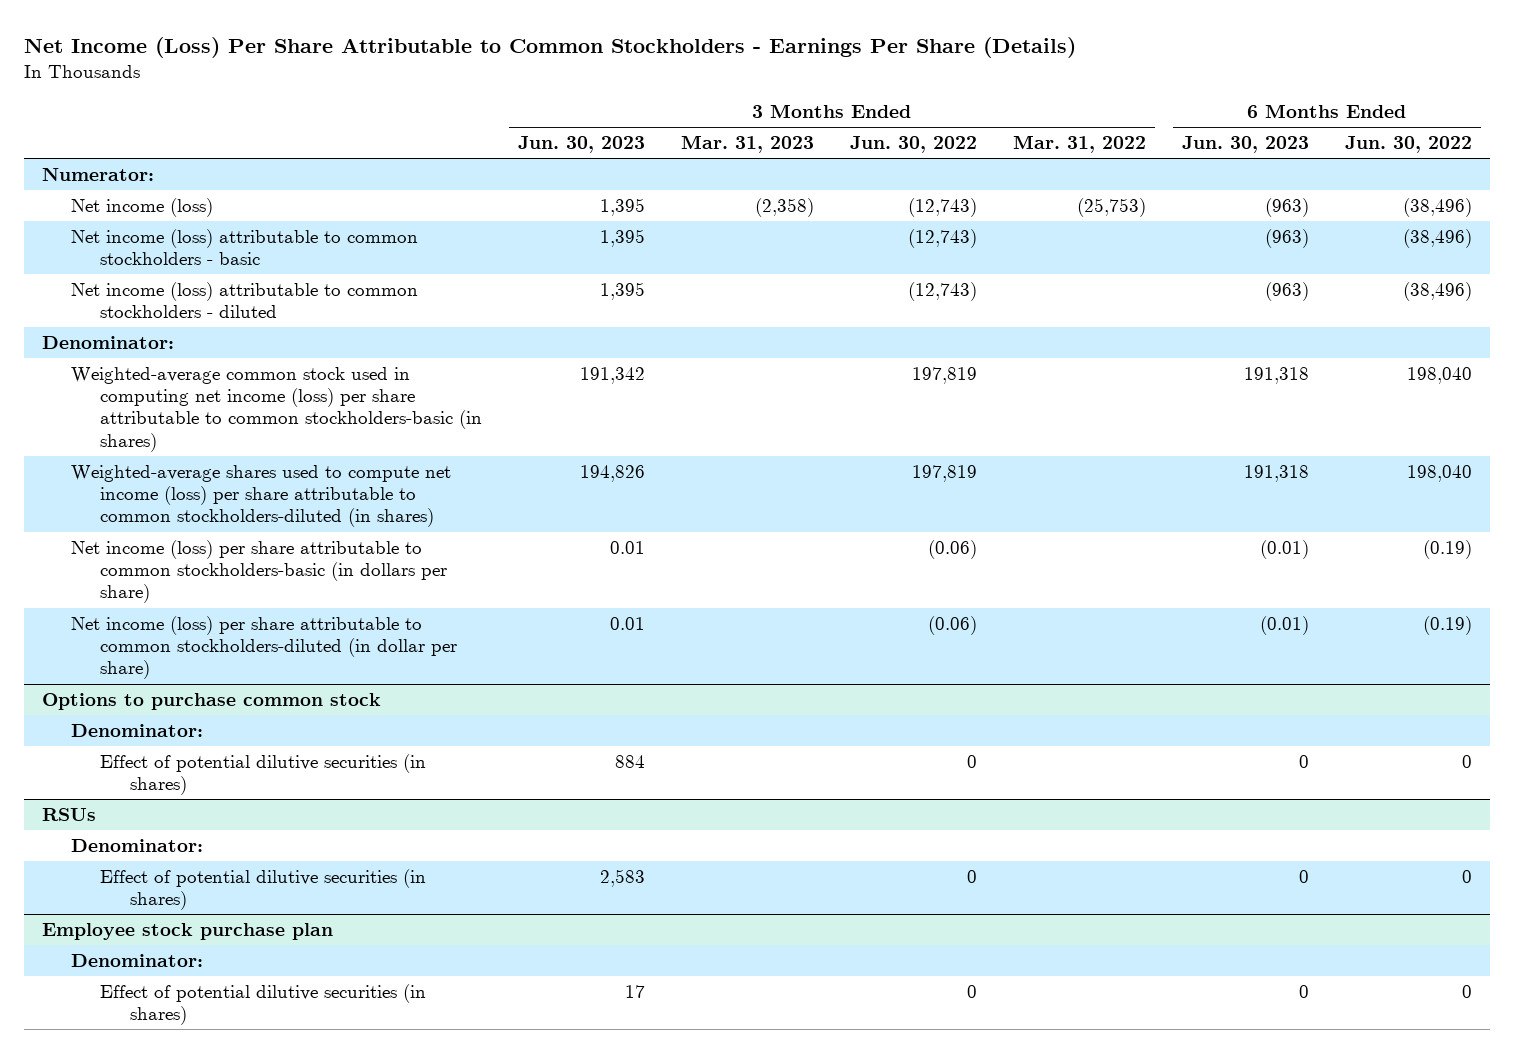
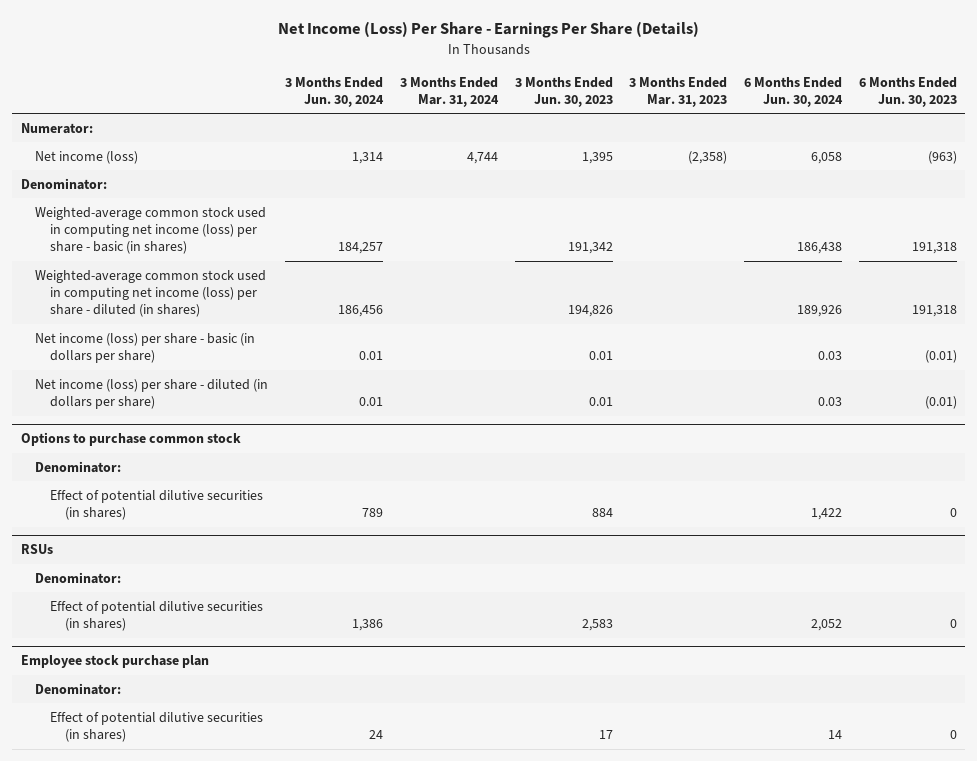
[24,36,1077,58] Net Income (Loss) Per Share Attributable to Common Stockholders - Earnings Per Share (Details) -> [277,21,699,39] Net Income (Loss) Per Share - Earnings Per Share (Details)
[850,135,978,153] Jun. 30, 2022 -> none
[1013,134,1147,153] Mar. 31, 2022 -> none
[1345,135,1473,153] Jun. 30, 2022 -> none
none -> [285,76,385,107] 3 Months Ended Jun. 30, 2024
none -> [399,76,499,107] 3 Months Ended Mar. 31, 2024
none -> [743,76,843,107] 6 Months Ended Jun. 30, 2024
[71,228,419,266] Net income (loss) attributable to common stockholders - basic -> none
[71,281,419,319] Net income (loss) attributable to common stockholders - diluted -> none
[71,366,483,452] Weighted-average common stock used in computing net income (loss) per share attributable to common stockholders-basic (in shares) -> [35,206,267,255] Weighted-average common stock used in computing net income (loss) per share - basic (in shares)
[71,464,452,528] Weighted-average shares used to compute net income (loss) per share attributable to common stockholders-diluted (in shares) -> [35,269,267,318] Weighted-average common stock used in computing net income (loss) per share - diluted (in shares)
[71,539,448,604] Net income (loss) per share attributable to common stockholders-basic (in dollars per share) -> [35,332,256,363] Net income (loss) per share - basic (in dollars per share)
[71,615,458,680] Net income (loss) per share attributable to common stockholders-diluted (in dollar per share) -> [35,378,269,409] Net income (loss) per share - diluted (in dollars per share)

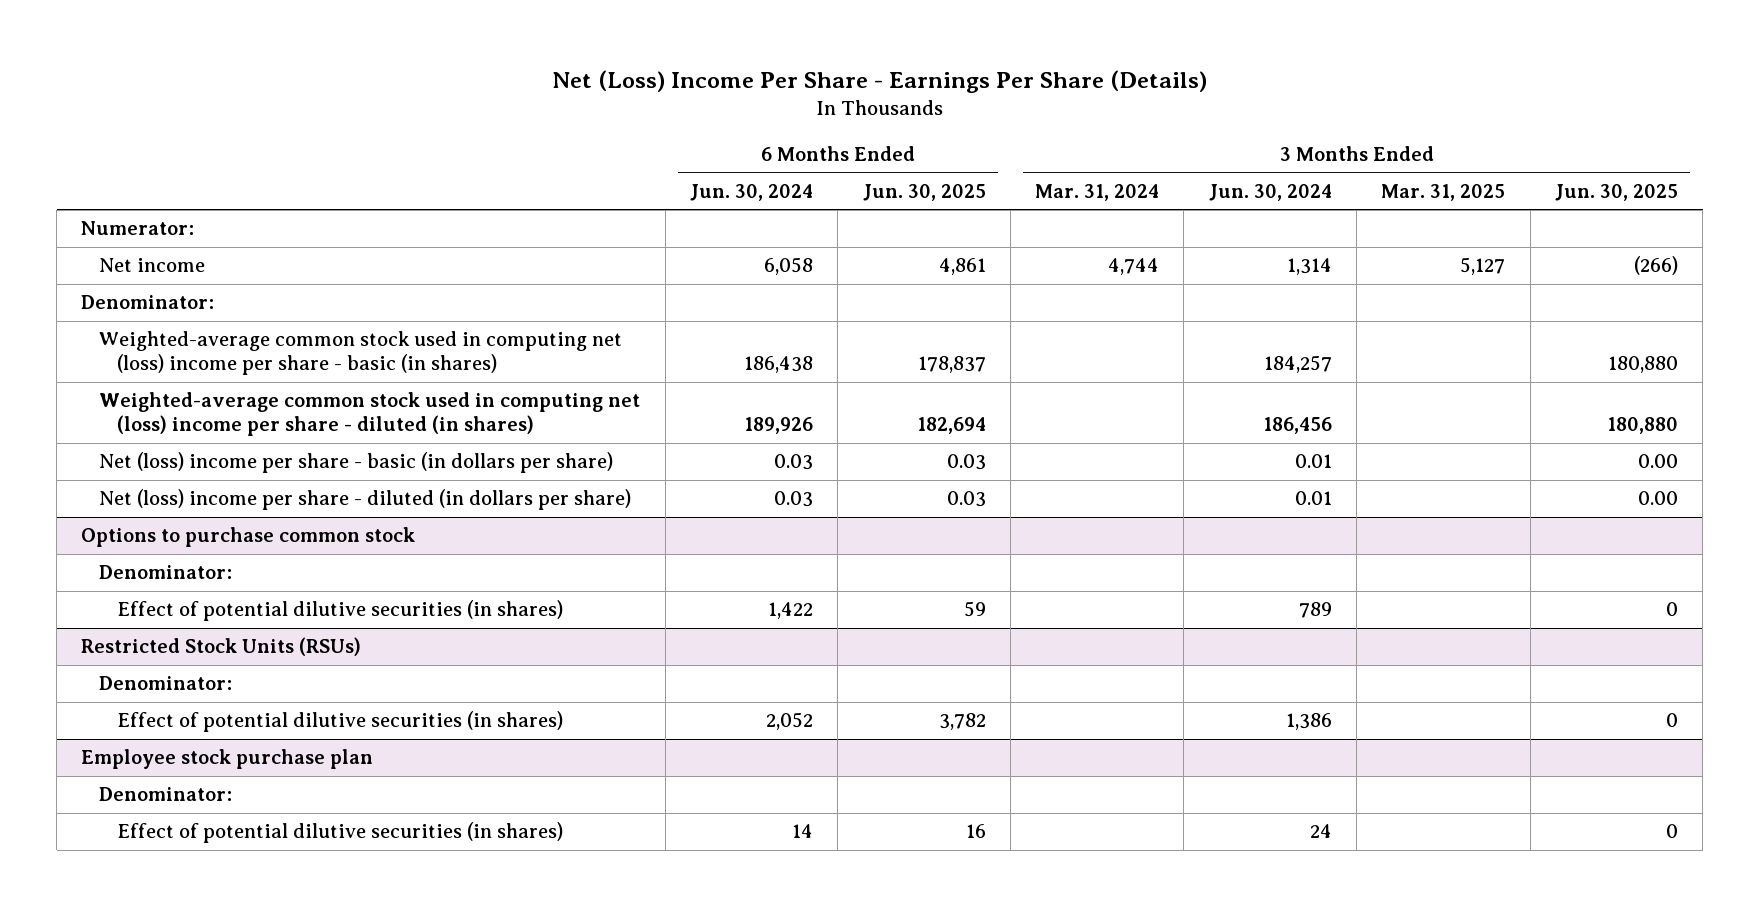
[277,21,699,39] Net Income (Loss) Per Share - Earnings Per Share (Details) -> [551,69,1207,93] Net (Loss) Income Per Share - Earnings Per Share (Details)
[514,76,613,107] 3 Months Ended Jun. 30, 2023 -> none
[629,76,728,107] 3 Months Ended Mar. 31, 2023 -> none
[858,76,957,107] 6 Months Ended Jun. 30, 2023 -> none
none -> [862,183,986,201] Jun. 30, 2025
none -> [1381,183,1506,201] Mar. 31, 2025
none -> [1554,183,1678,201] Jun. 30, 2025
[35,150,139,164] Net income (loss) -> [99,258,206,273] Net income
[35,206,267,255] Weighted-average common stock used in computing net income (loss) per share - basic (in shares) -> [99,331,623,376] Weighted-average common stock used in computing net (loss) income per share - basic (in shares)
[35,269,267,318] Weighted-average common stock used in computing net income (loss) per share - diluted (in shares) -> [99,392,641,437] Weighted-average common stock used in computing net (loss) income per share - diluted (in shares)
[35,332,256,363] Net income (loss) per share - basic (in dollars per share) -> [99,452,614,474] Net (loss) income per share - basic (in dollars per share)
[35,378,269,409] Net income (loss) per share - diluted (in dollars per share) -> [99,489,632,511] Net (loss) income per share - diluted (in dollars per share)
[20,544,53,555] RSUs -> [81,637,362,657] Restricted Stock Units (RSUs)

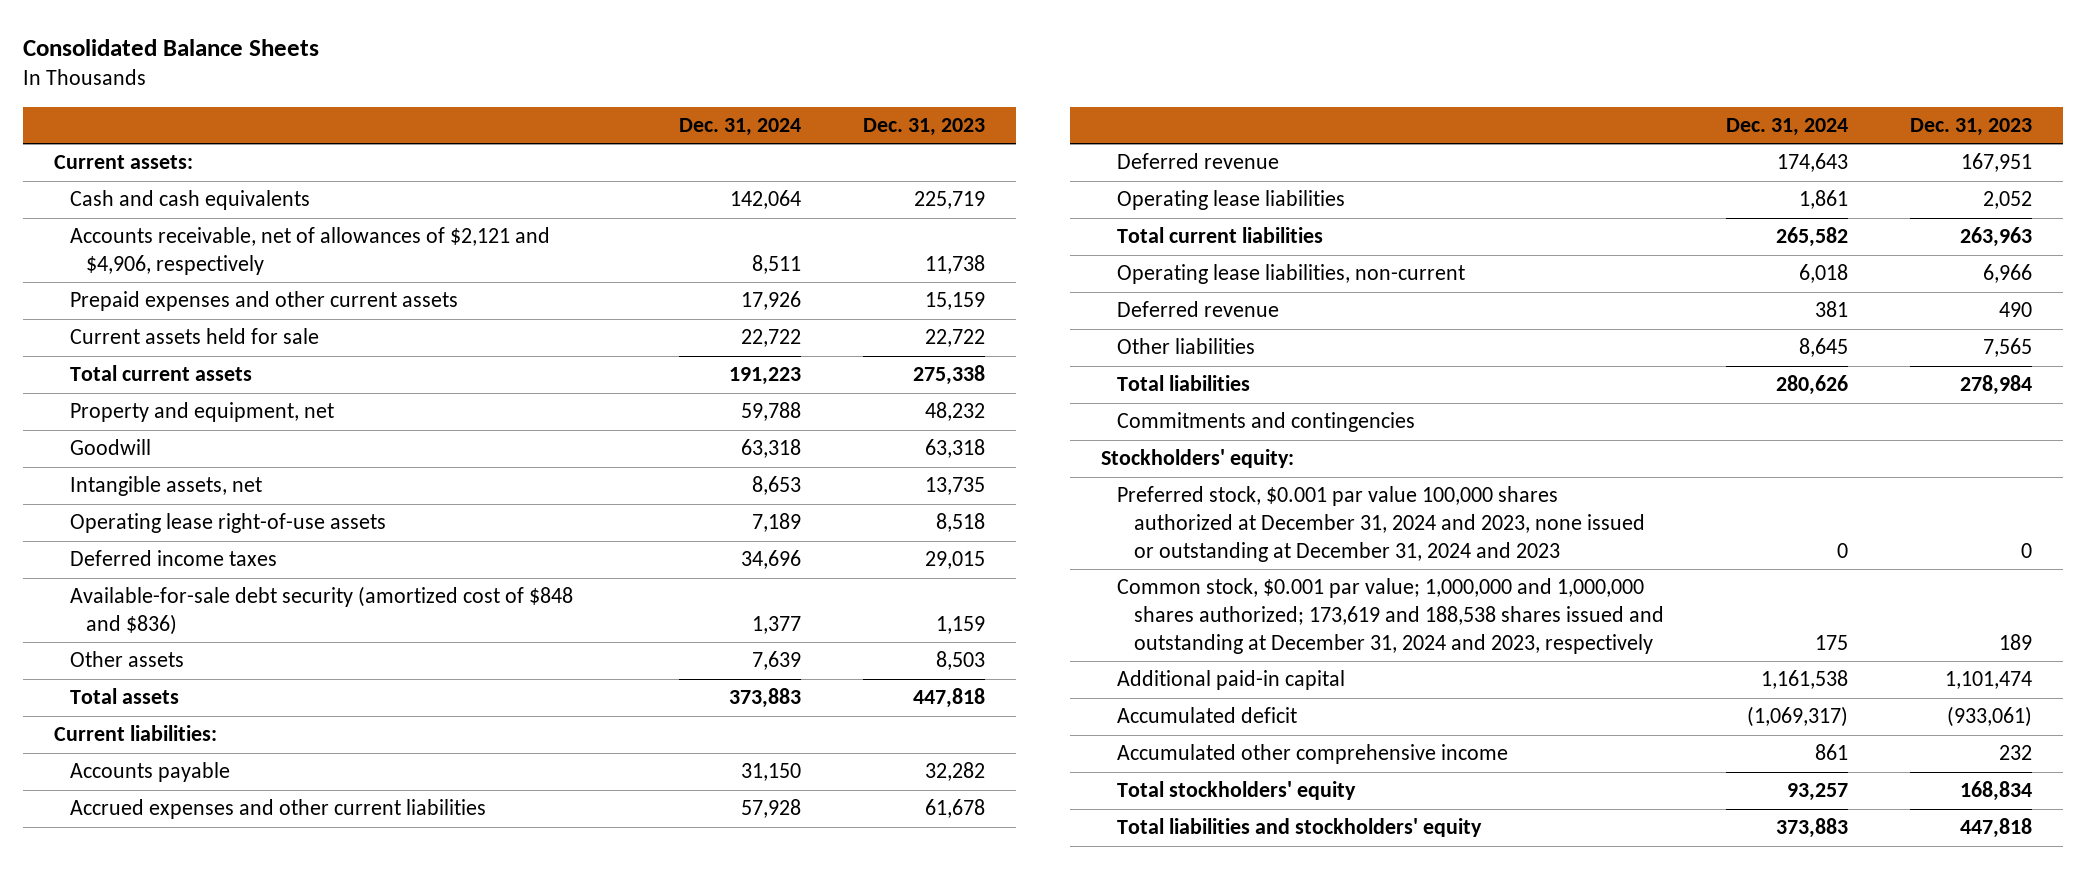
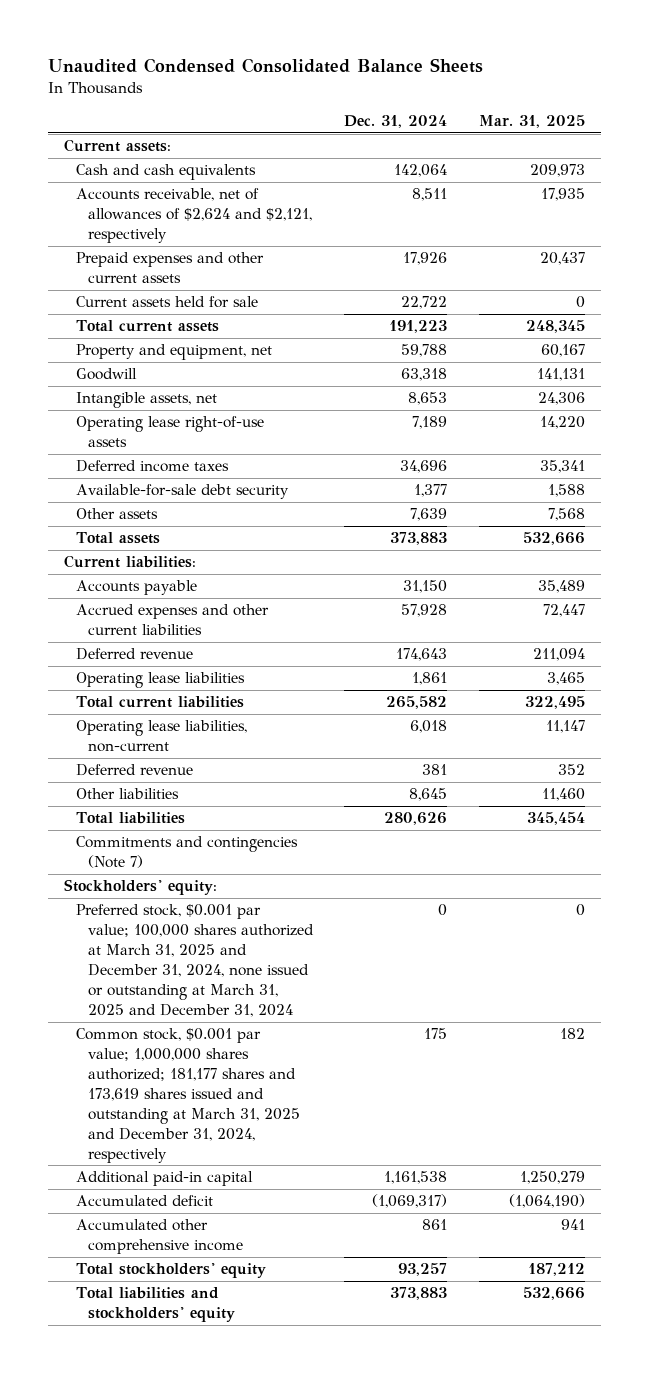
[22,39,319,57] Consolidated Balance Sheets -> [48,58,484,74] Unaudited Condensed Consolidated Balance Sheets
[862,118,985,137] Dec. 31, 2023 -> none
none -> [478,115,585,129] Mar. 31, 2025
[70,227,551,275] Accounts receivable, net of allowances of $2,121 and $4,906, respectively -> [75,188,312,244] Accounts receivable, net of allowances of $2,624 and $2,121, respectively
[70,586,574,635] Available-for-sale debt security (amortized cost of $848 and $836) -> [75,484,289,500] Available-for-sale debt security
[1117,412,1416,433] Commitments and contingencies -> [75,836,298,869] Commitments and contingencies (Note 7)
[1117,486,1645,562] Preferred stock, $0.001 par value 100,000 shares authorized at December 31, 2024 and 2023, none issued or outstanding at December 31, 2024 and 2023 -> [75,904,314,1017] Preferred stock, $0.001 par value; 100,000 shares authorized at March 31, 2025 and December 31, 2024, none issued or outstanding at March 31, 2025 and December 31, 2024
[1117,578,1664,654] Common stock, $0.001 par value; 1,000,000 and 1,000,000 shares authorized; 173,619 and 188,538 shares issued and outstanding at December 31, 2024 and 2023, respectively -> [75,1028,300,1163] Common stock, $0.001 par value; 1,000,000 shares authorized; 181,177 shares and 173,619 shares issued and outstanding at March 31, 2025 and December 31, 2024, respectively

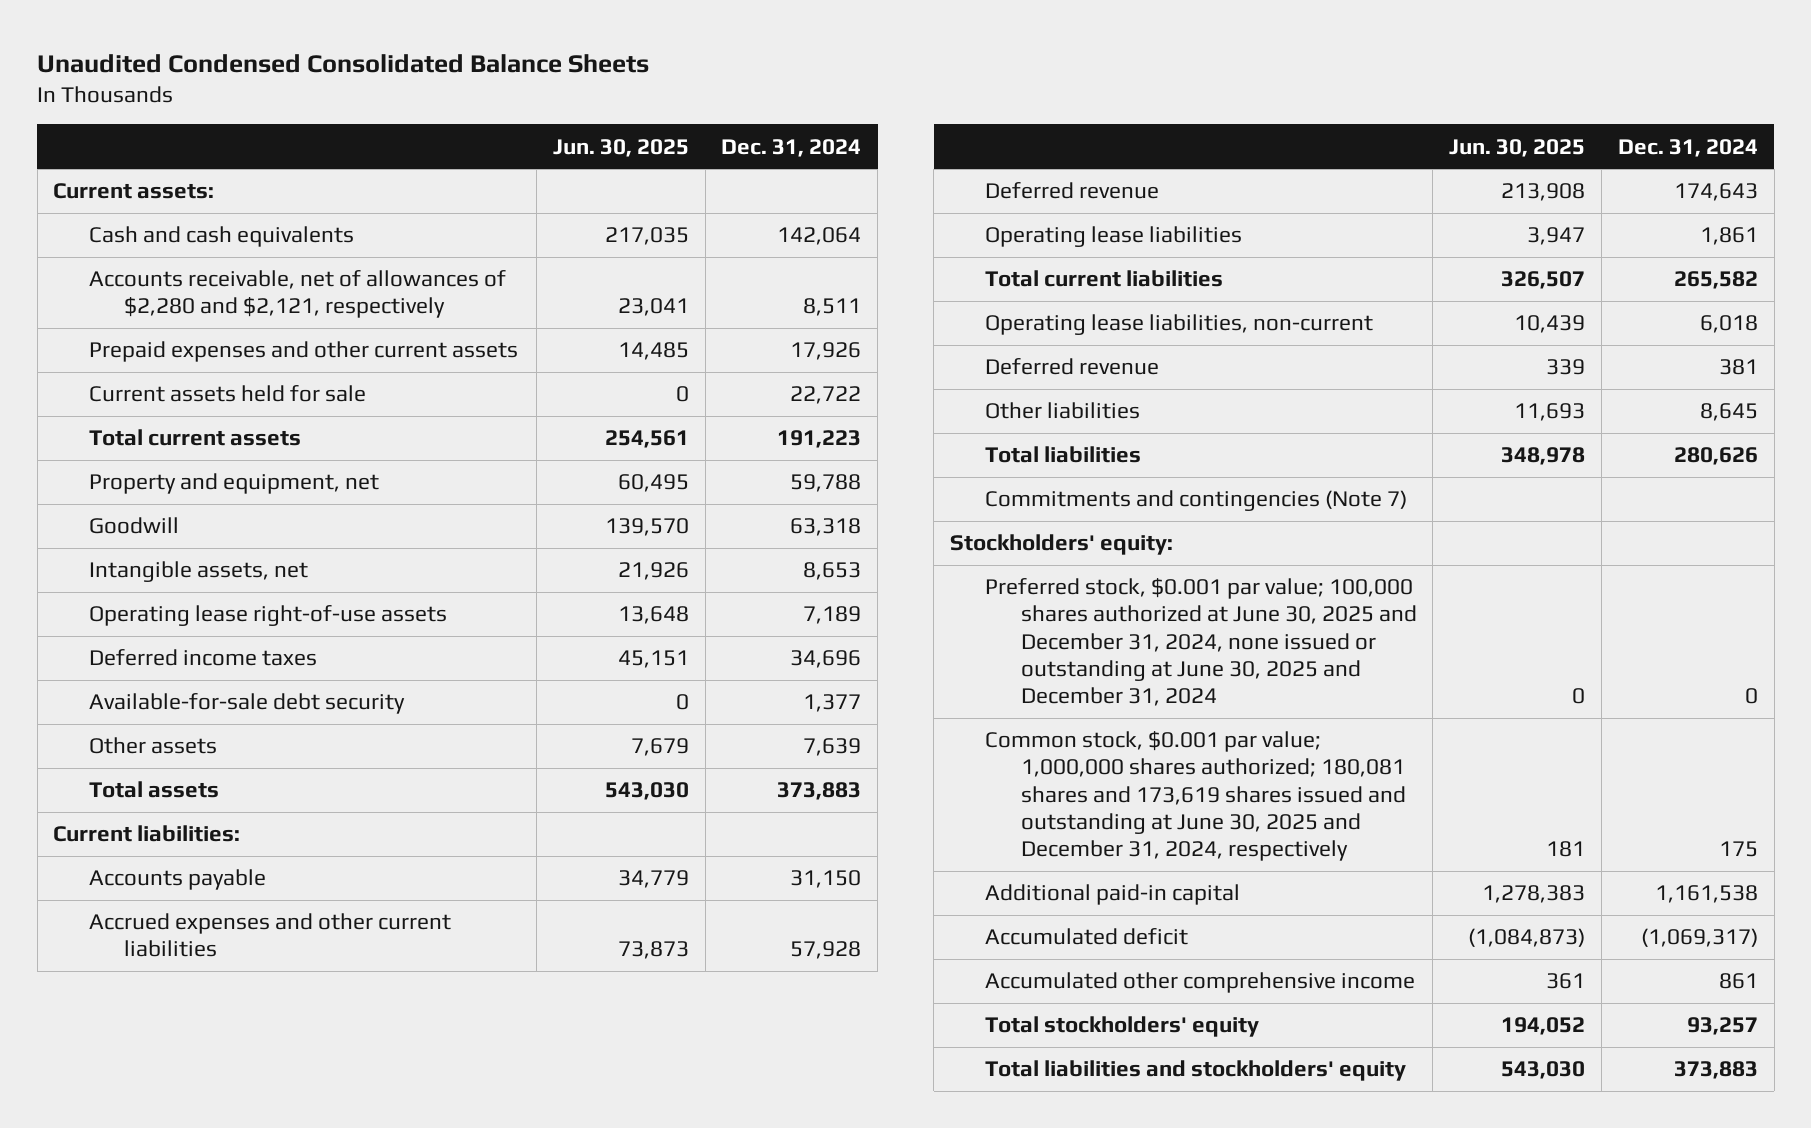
[478,115,585,129] Mar. 31, 2025 -> none
none -> [552,138,689,157] Jun. 30, 2025
[75,188,312,244] Accounts receivable, net of allowances of $2,624 and $2,121, respectively -> [88,270,506,319] Accounts receivable, net of allowances of $2,280 and $2,121, respectively
[75,904,314,1017] Preferred stock, $0.001 par value; 100,000 shares authorized at March 31, 2025 and December 31, 2024, none issued or outstanding at March 31, 2025 and December 31, 2024 -> [985,578,1417,706] Preferred stock, $0.001 par value; 100,000 shares authorized at June 30, 2025 and December 31, 2024, none issued or outstanding at June 30, 2025 and December 31, 2024
[75,1028,300,1163] Common stock, $0.001 par value; 1,000,000 shares authorized; 181,177 shares and 173,619 shares issued and outstanding at March 31, 2025 and December 31, 2024, respectively -> [985,731,1406,861] Common stock, $0.001 par value; 1,000,000 shares authorized; 180,081 shares and 173,619 shares issued and outstanding at June 30, 2025 and December 31, 2024, respectively

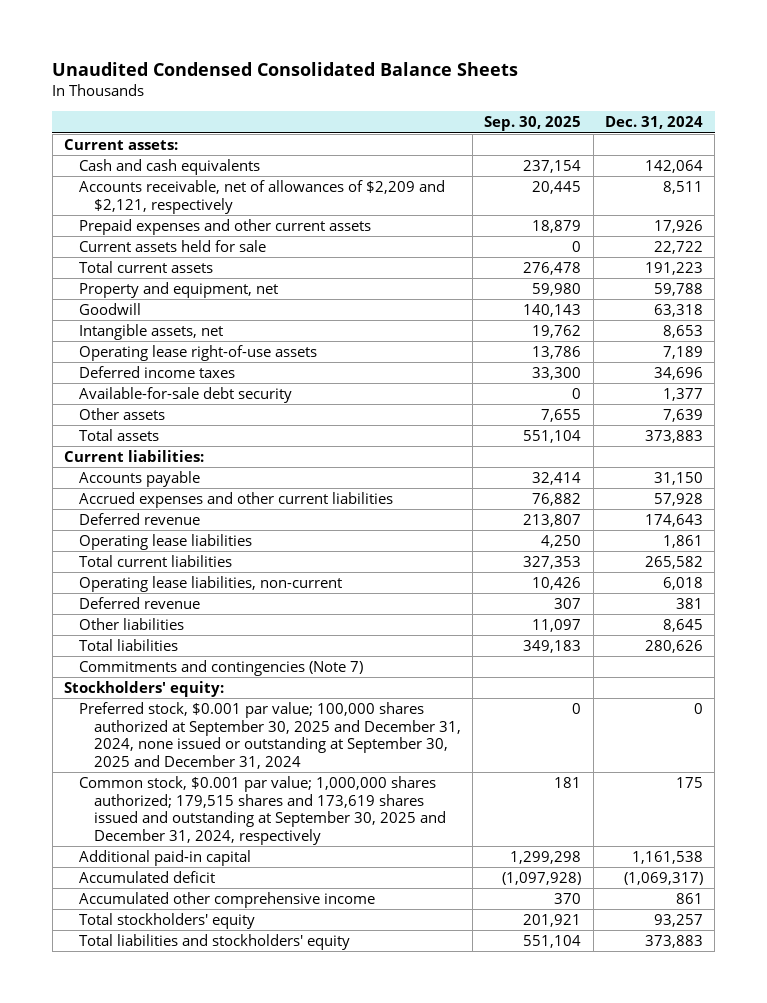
[552,138,689,157] Jun. 30, 2025 -> none
none -> [484,116,582,132] Sep. 30, 2025
[88,270,506,319] Accounts receivable, net of allowances of $2,280 and $2,121, respectively -> [78,179,445,214] Accounts receivable, net of allowances of $2,209 and $2,121, respectively
[985,578,1417,706] Preferred stock, $0.001 par value; 100,000 shares authorized at June 30, 2025 and December 31, 2024, none issued or outstanding at June 30, 2025 and December 31, 2024 -> [78,701,461,769] Preferred stock, $0.001 par value; 100,000 shares authorized at September 30, 2025 and December 31, 2024, none issued or outstanding at September 30, 2025 and December 31, 2024
[985,731,1406,861] Common stock, $0.001 par value; 1,000,000 shares authorized; 180,081 shares and 173,619 shares issued and outstanding at June 30, 2025 and December 31, 2024, respectively -> [78,775,446,845] Common stock, $0.001 par value; 1,000,000 shares authorized; 179,515 shares and 173,619 shares issued and outstanding at September 30, 2025 and December 31, 2024, respectively

